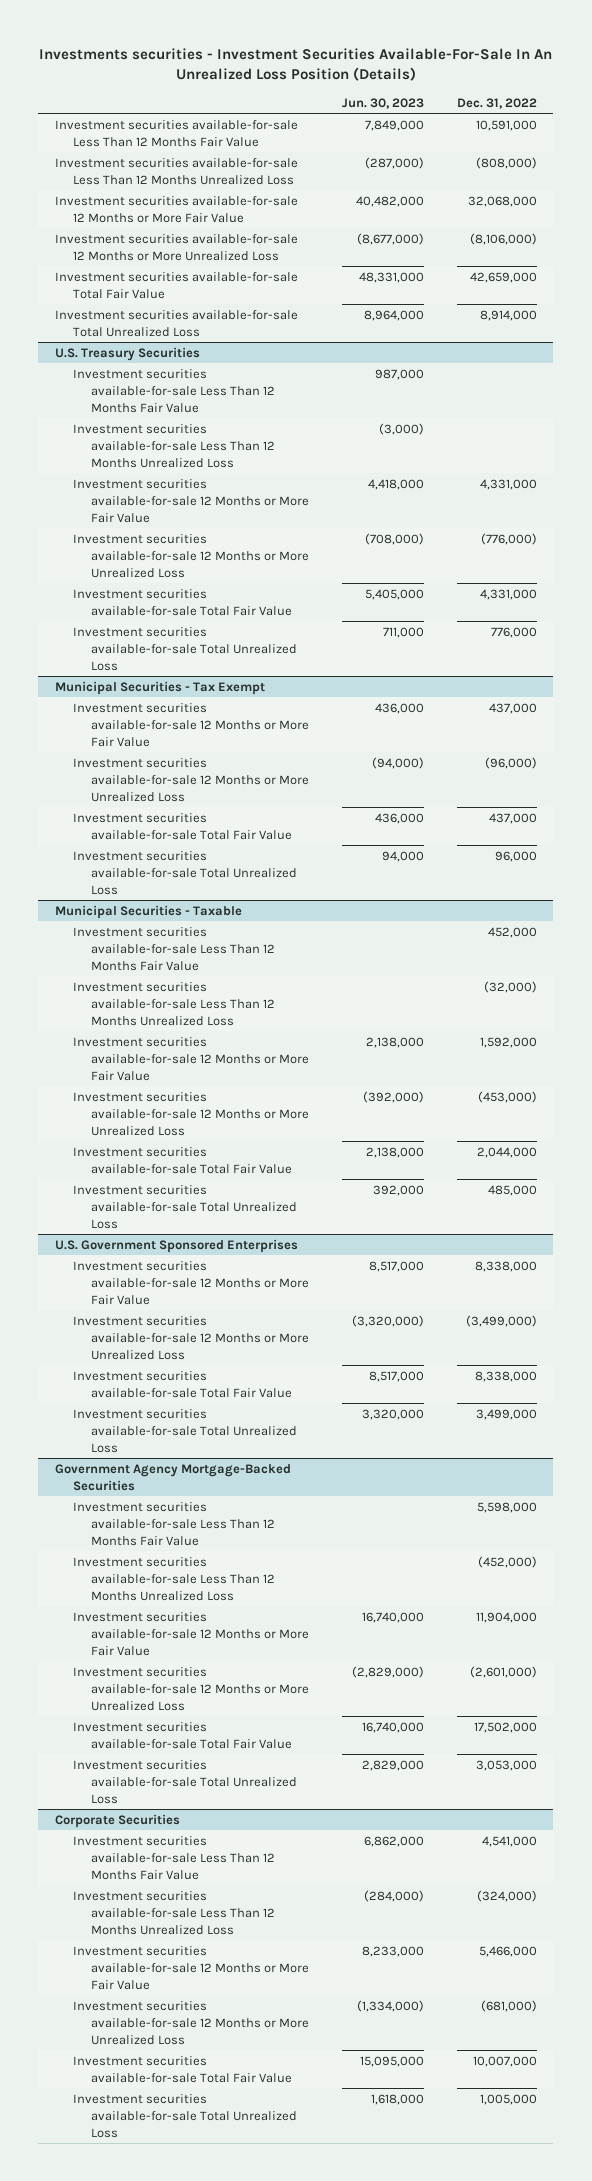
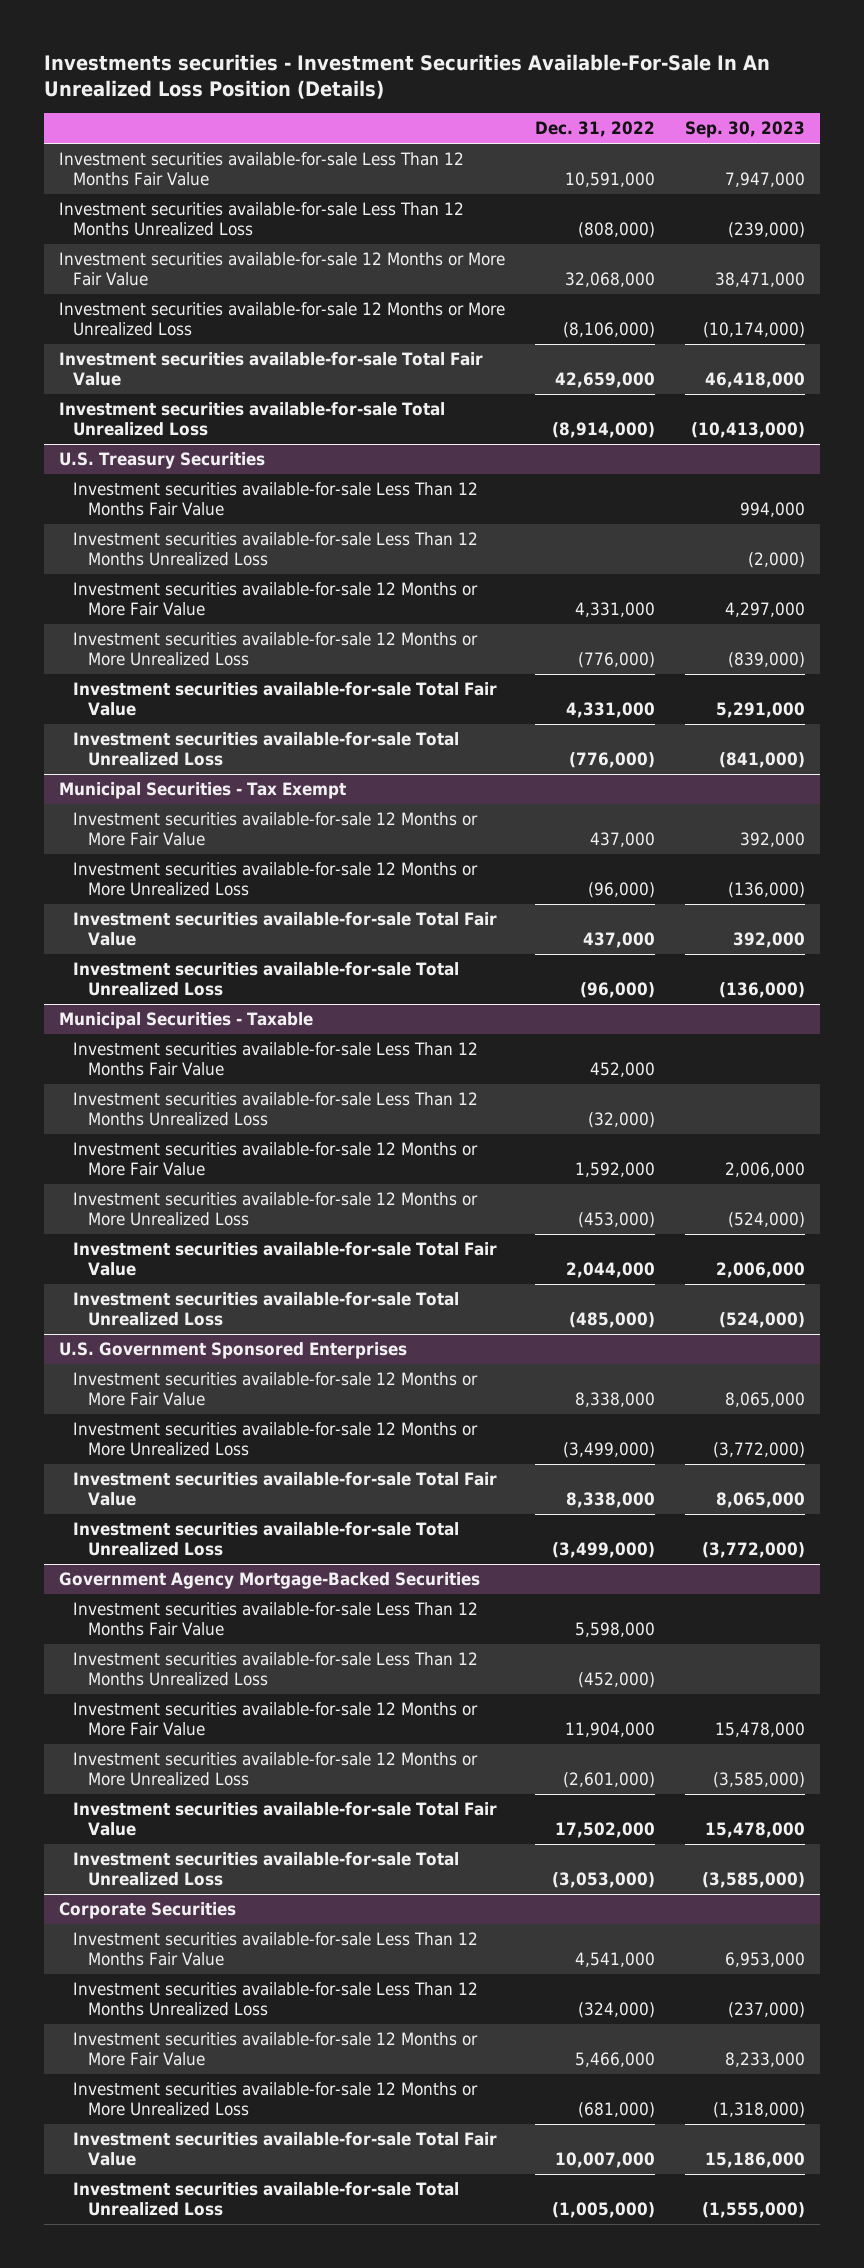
[342,98,425,110] Jun. 30, 2023 -> none
none -> [684,121,805,139] Sep. 30, 2023
[480,309,538,321] 8,914,000 -> [551,422,655,439] (8,914,000)
[491,626,538,638] 776,000 -> [568,752,655,769] (776,000)
[495,850,538,862] 96,000 -> [579,982,655,999] (96,000)
[488,1184,538,1196] 485,000 -> [568,1312,655,1329] (485,000)
[476,1408,538,1420] 3,499,000 -> [551,1542,655,1559] (3,499,000)
[476,1759,538,1771] 3,053,000 -> [551,1872,655,1889] (3,053,000)
[480,2093,538,2105] 1,005,000 -> [551,2202,655,2219] (1,005,000)

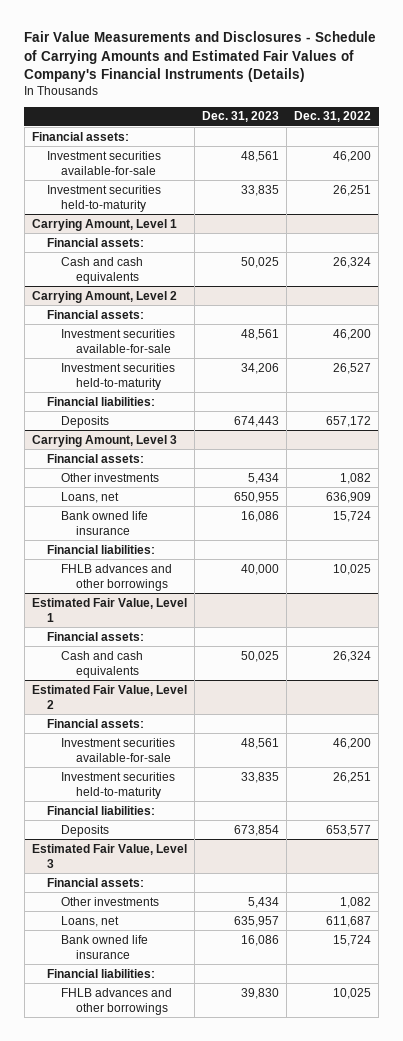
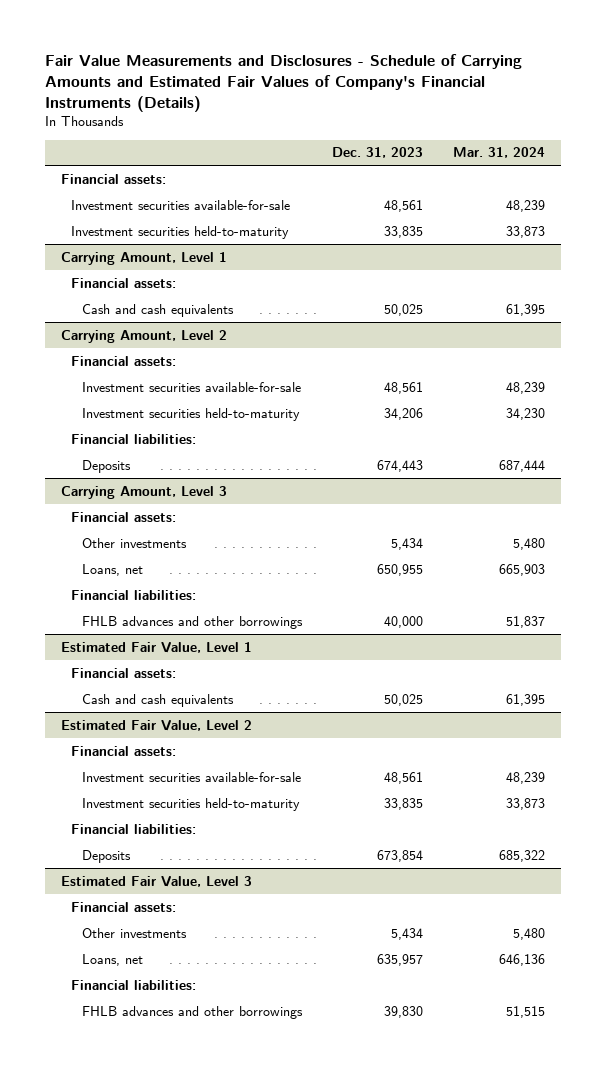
[294,111,372,123] Dec. 31, 2022 -> none
none -> [453,147,546,159] Mar. 31, 2024
[61,510,149,535] Bank owned life insurance -> none
[61,934,149,959] Bank owned life insurance -> none

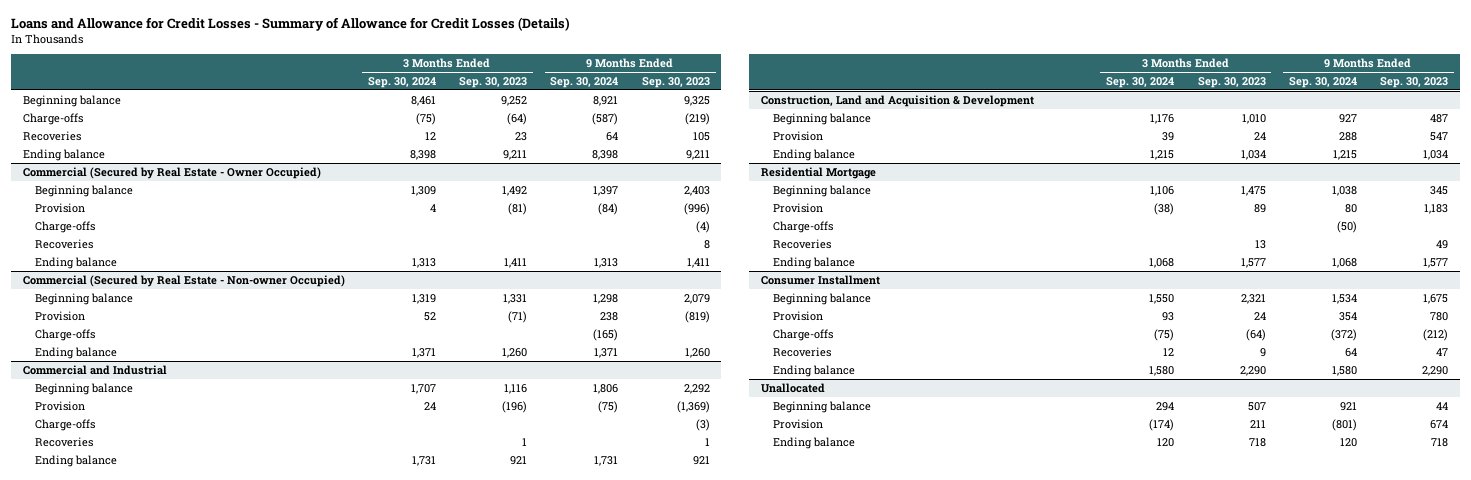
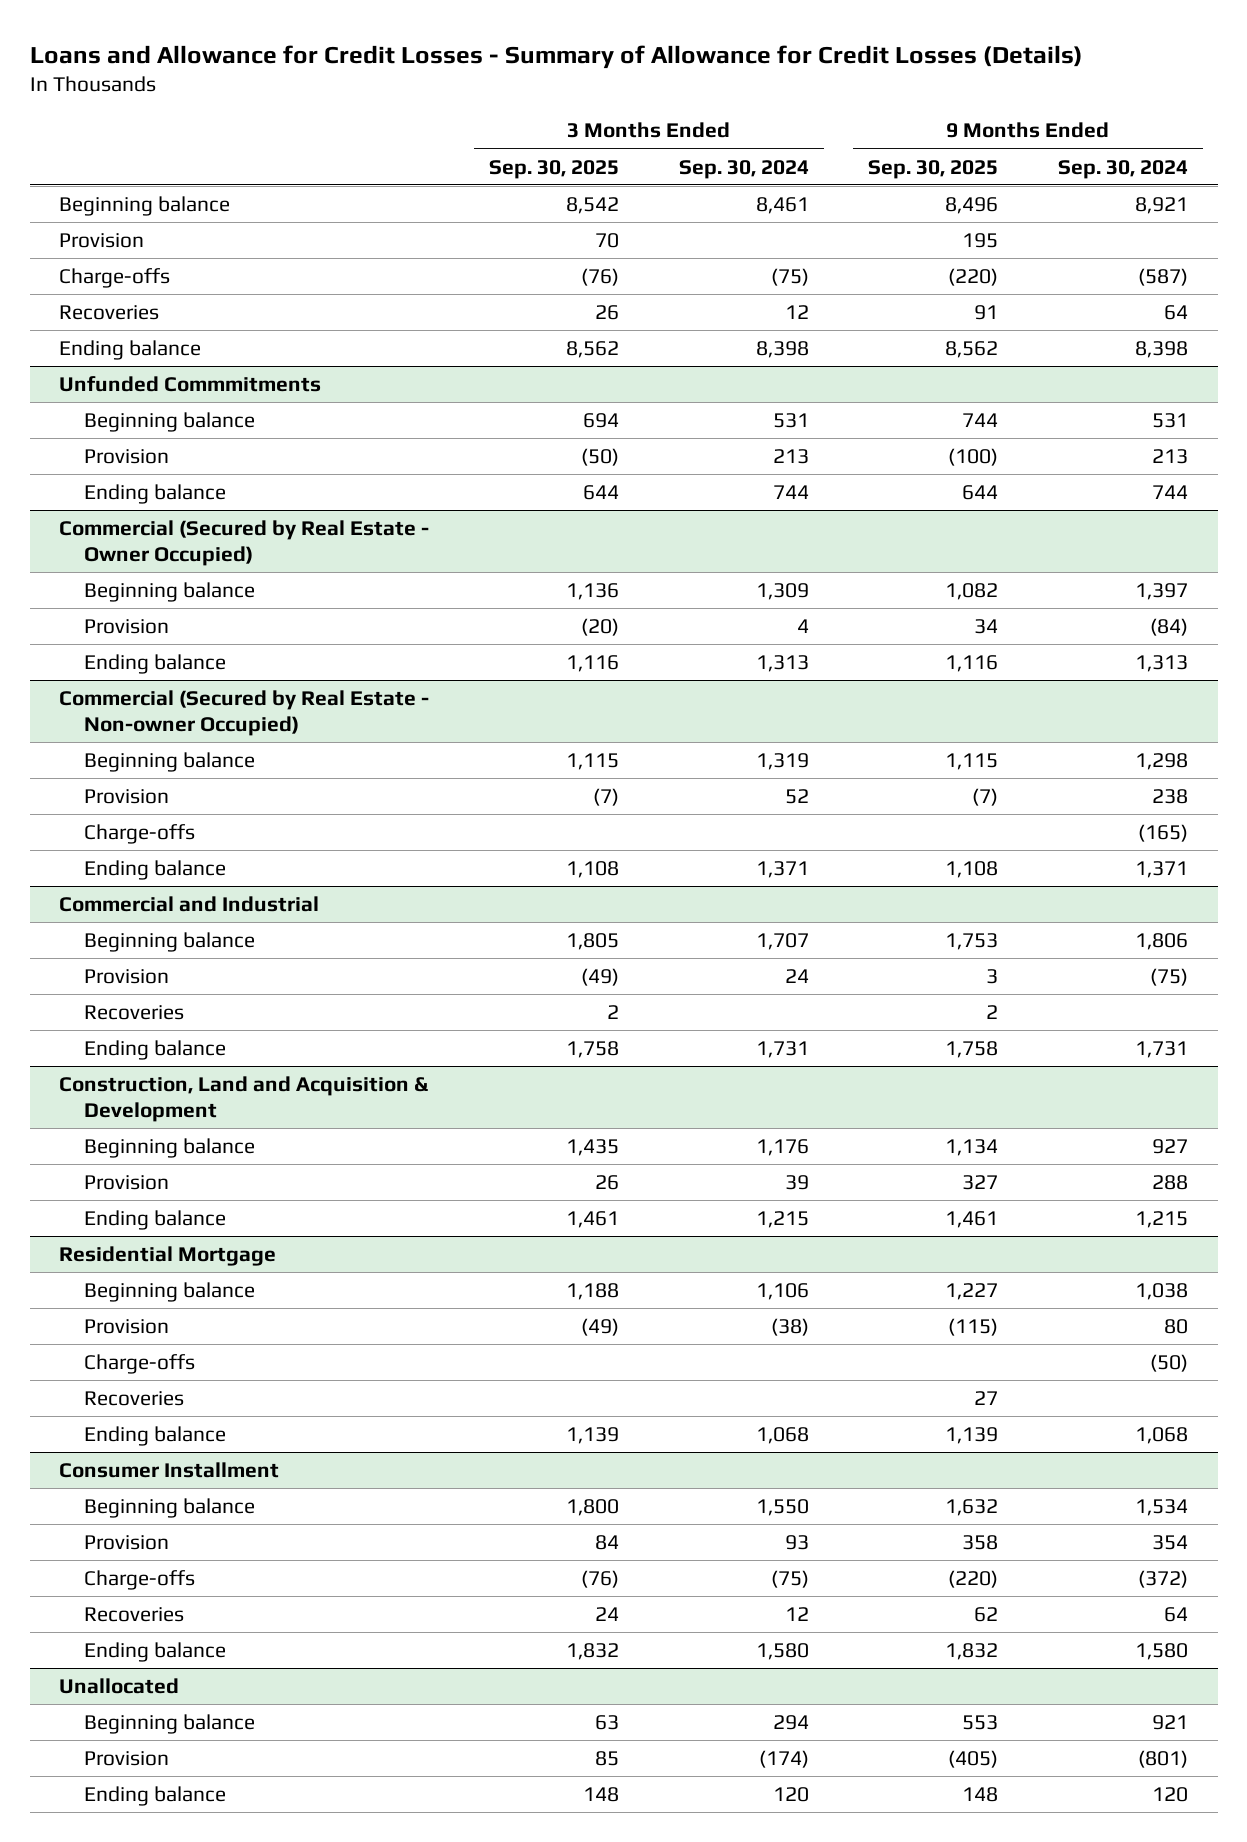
[459,77,528,89] Sep. 30, 2023 -> none
[641,77,710,89] Sep. 30, 2023 -> none
none -> [489,159,620,179] Sep. 30, 2025
none -> [868,159,999,179] Sep. 30, 2025
none -> [59,233,145,249] Provision
none -> [59,376,322,393] Unfunded Commmitments
none -> [83,412,255,433] Beginning balance
none -> [83,449,169,465] Provision
none -> [83,484,226,505] Ending balance
[35,220,96,233] Charge-offs -> none
[35,238,94,249] Recoveries -> none
[35,418,96,431] Charge-offs -> none

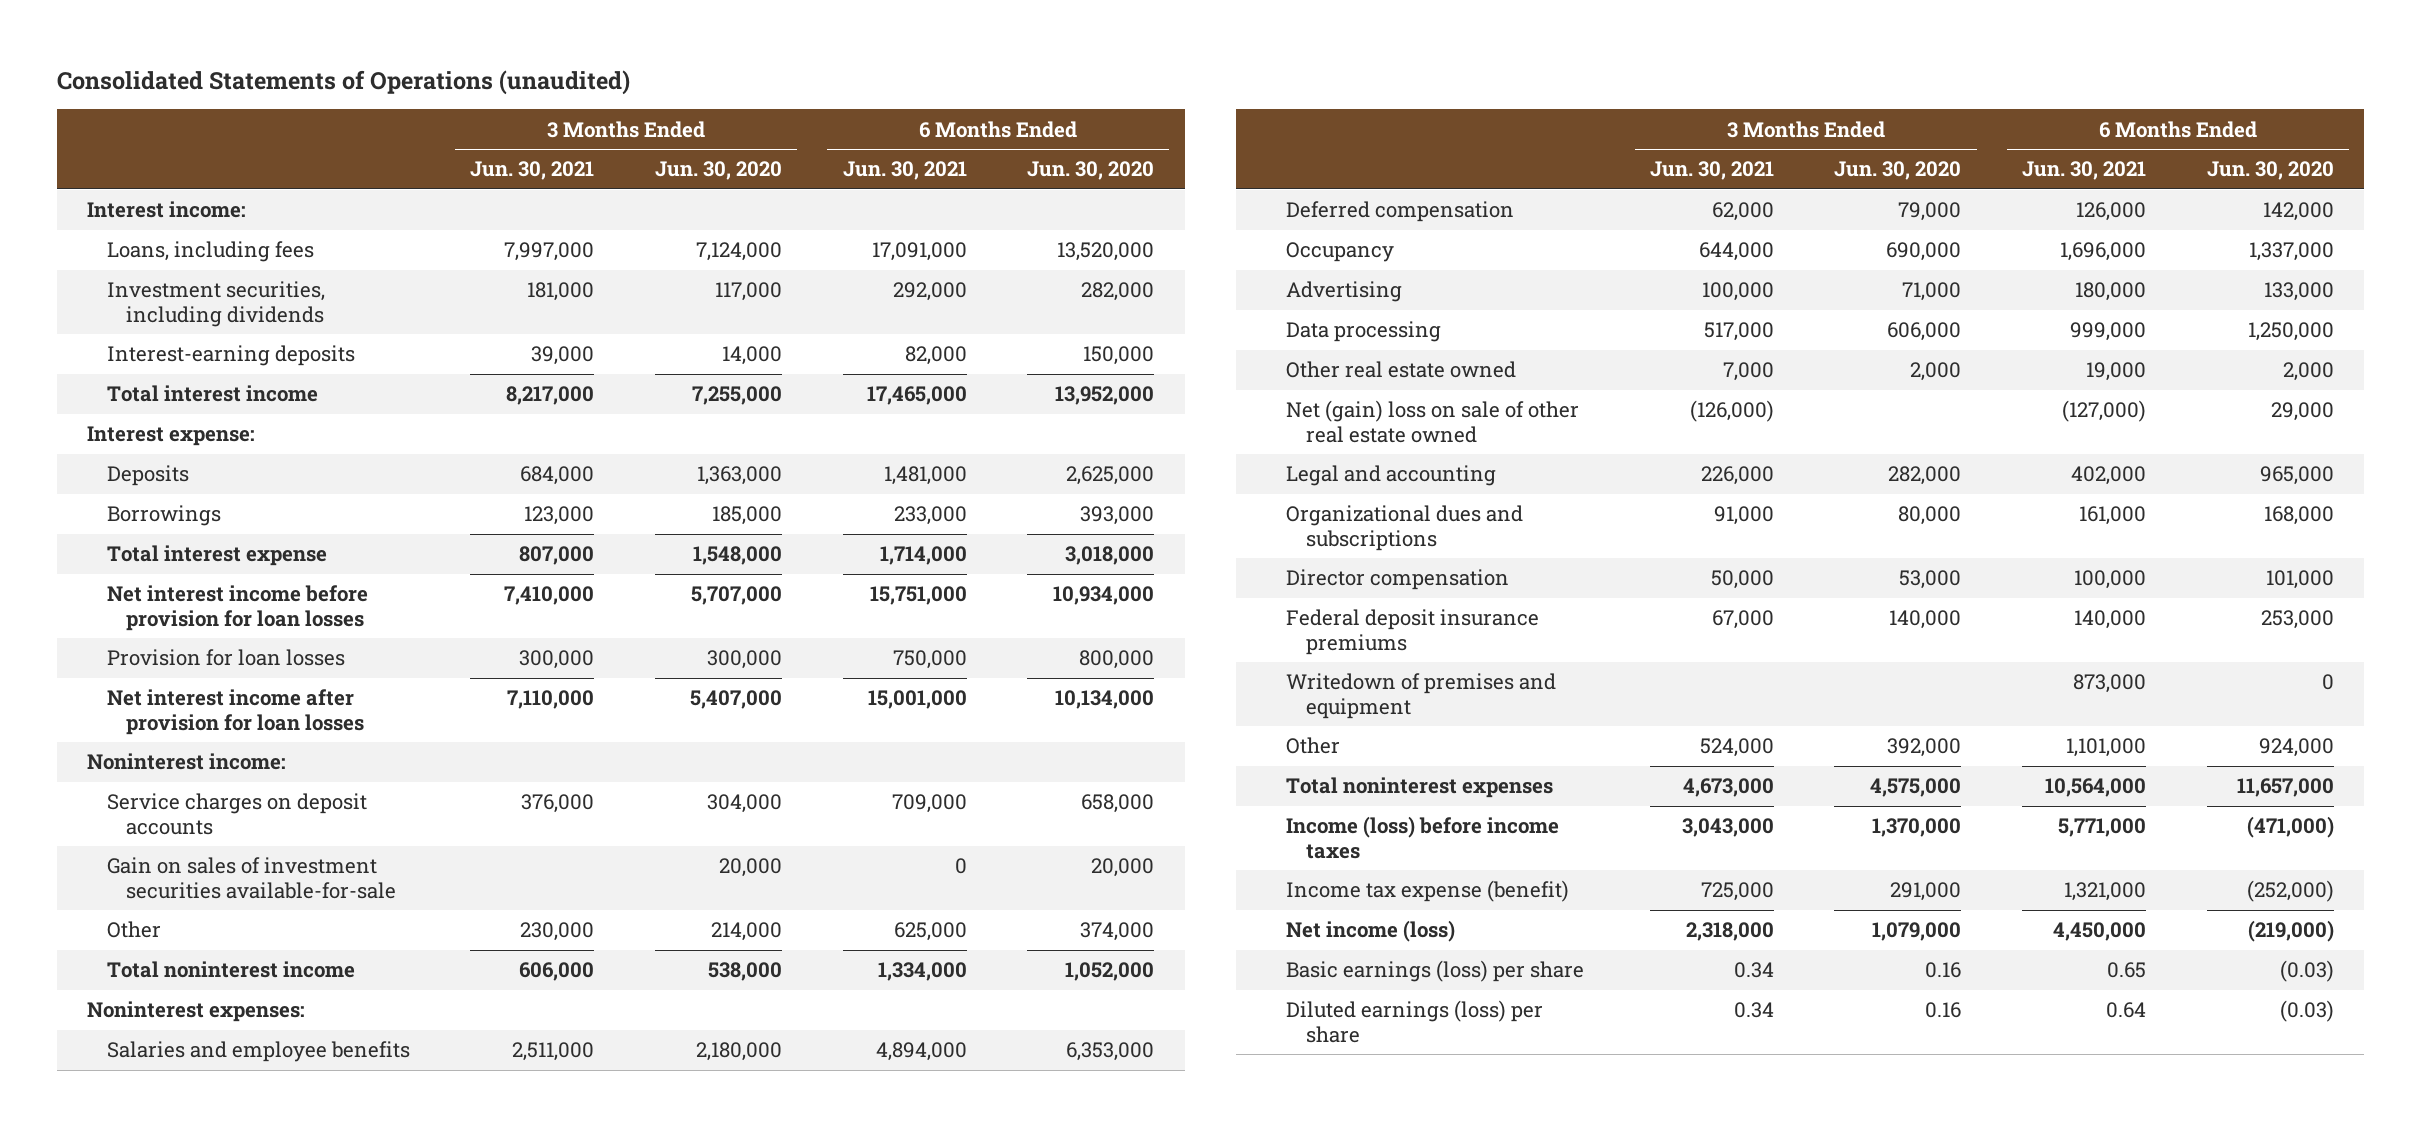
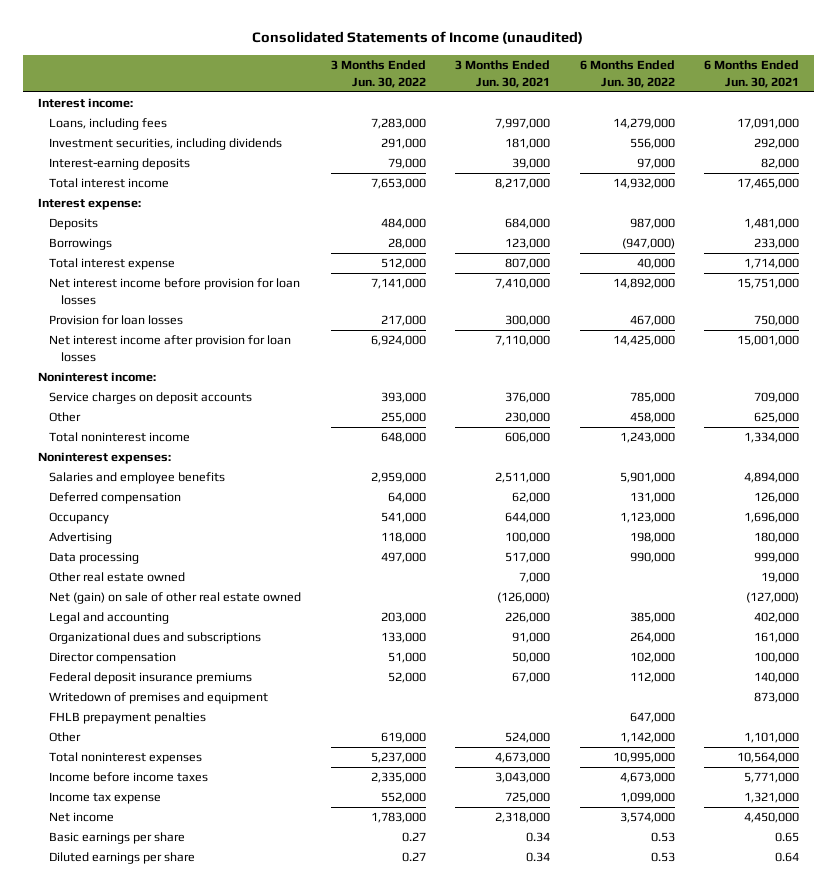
[56,69,630,95] Consolidated Statements of Operations (unaudited) -> [252,31,584,45] Consolidated Statements of Income (unaudited)
[654,161,782,181] Jun. 30, 2020 -> none
[1027,161,1155,181] Jun. 30, 2020 -> none
none -> [330,60,426,88] 3 Months Ended Jun. 30, 2022
none -> [579,60,675,88] 6 Months Ended Jun. 30, 2022
[106,857,397,899] Gain on sales of investment securities available-for-sale -> none
[1286,400,1580,443] Net (gain) loss on sale of other real estate owned -> [49,592,302,605] Net (gain) on sale of other real estate owned
none -> [49,712,207,725] FHLB prepayment penalties
[1286,816,1560,859] Income (loss) before income taxes -> [49,772,209,783] Income before income taxes
[1286,880,1570,903] Income tax expense (benefit) -> [49,792,162,805] Income tax expense
[1286,920,1456,943] Net income (loss) -> [49,812,115,823] Net income
[1286,960,1585,983] Basic earnings (loss) per share -> [49,832,186,845] Basic earnings per share
[1286,1000,1544,1043] Diluted earnings (loss) per share -> [49,852,196,865] Diluted earnings per share

